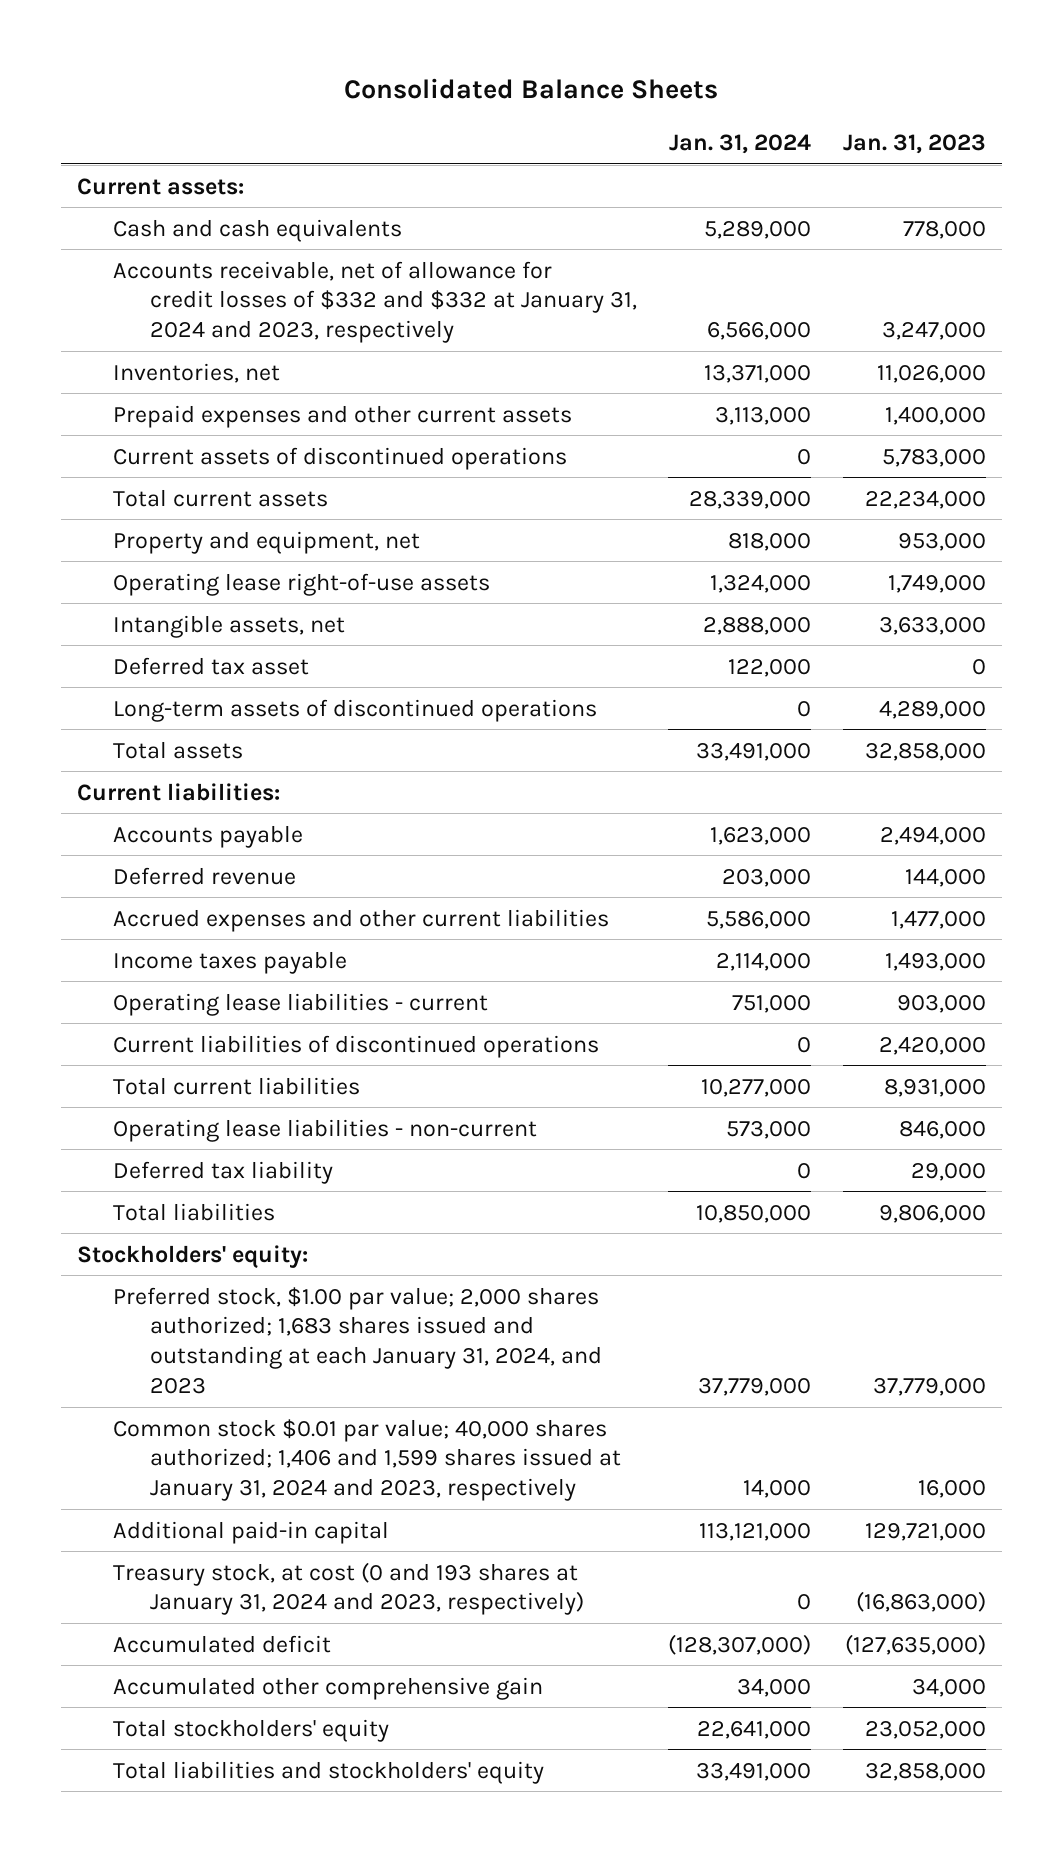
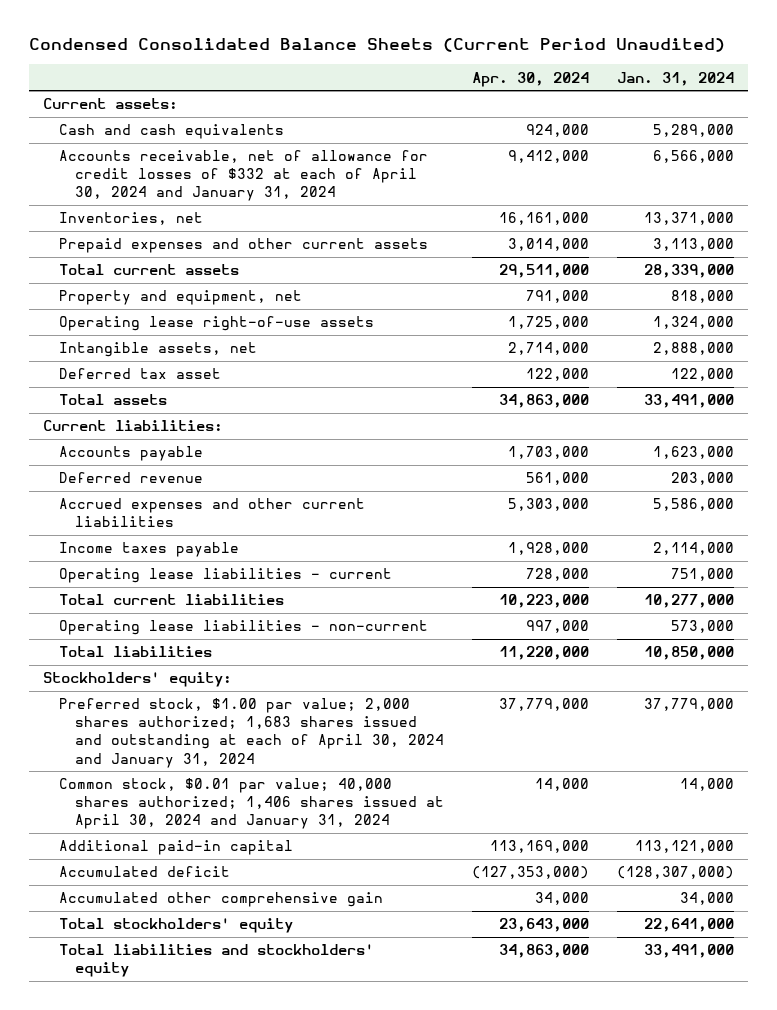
[344,77,719,99] Consolidated Balance Sheets -> [28,38,725,53] Condensed Consolidated Balance Sheets (Current Period Unaudited)
[842,133,986,154] Jan. 31, 2023 -> none
none -> [472,71,590,87] Apr. 30, 2024
[113,260,638,344] Accounts receivable, net of allowance for credit losses of $332 and $332 at January 31, 2024 and 2023, respectively -> [59,150,429,202] Accounts receivable, net of allowance for credit losses of $332 at each of April 30, 2024 and January 31, 2024
[113,446,568,470] Current assets of discontinued operations -> none
[113,698,598,722] Long-term assets of discontinued operations -> none
[113,1034,600,1058] Current liabilities of discontinued operations -> none
[113,1160,334,1184] Deferred tax liability -> none
[113,1286,603,1395] Preferred stock, $1.00 par value; 2,000 shares authorized; 1,683 shares issued and outstanding at each January 31, 2024, and 2023 -> [59,698,445,768] Preferred stock, $1.00 par value; 2,000 shares authorized; 1,683 shares issued and outstanding at each of April 30, 2024 and January 31, 2024
[113,1418,622,1502] Common stock $0.01 par value; 40,000 shares authorized; 1,406 and 1,599 shares issued at January 31, 2024 and 2023, respectively -> [59,778,445,830] Common stock, $0.01 par value; 40,000 shares authorized; 1,406 shares issued at April 30, 2024 and January 31, 2024
[113,1561,585,1616] Treasury stock, at cost (0 and 193 shares at January 31, 2024 and 2023, respectively) -> none

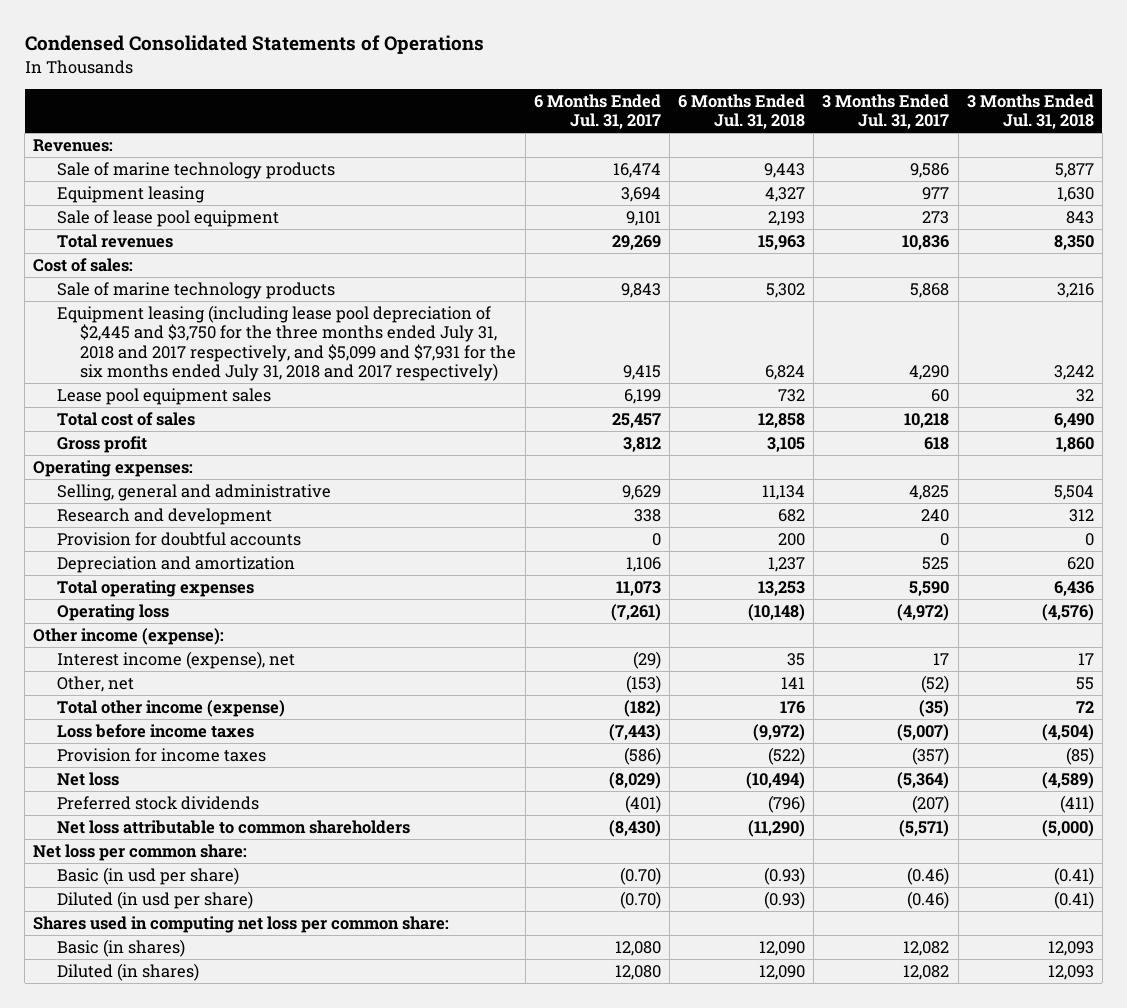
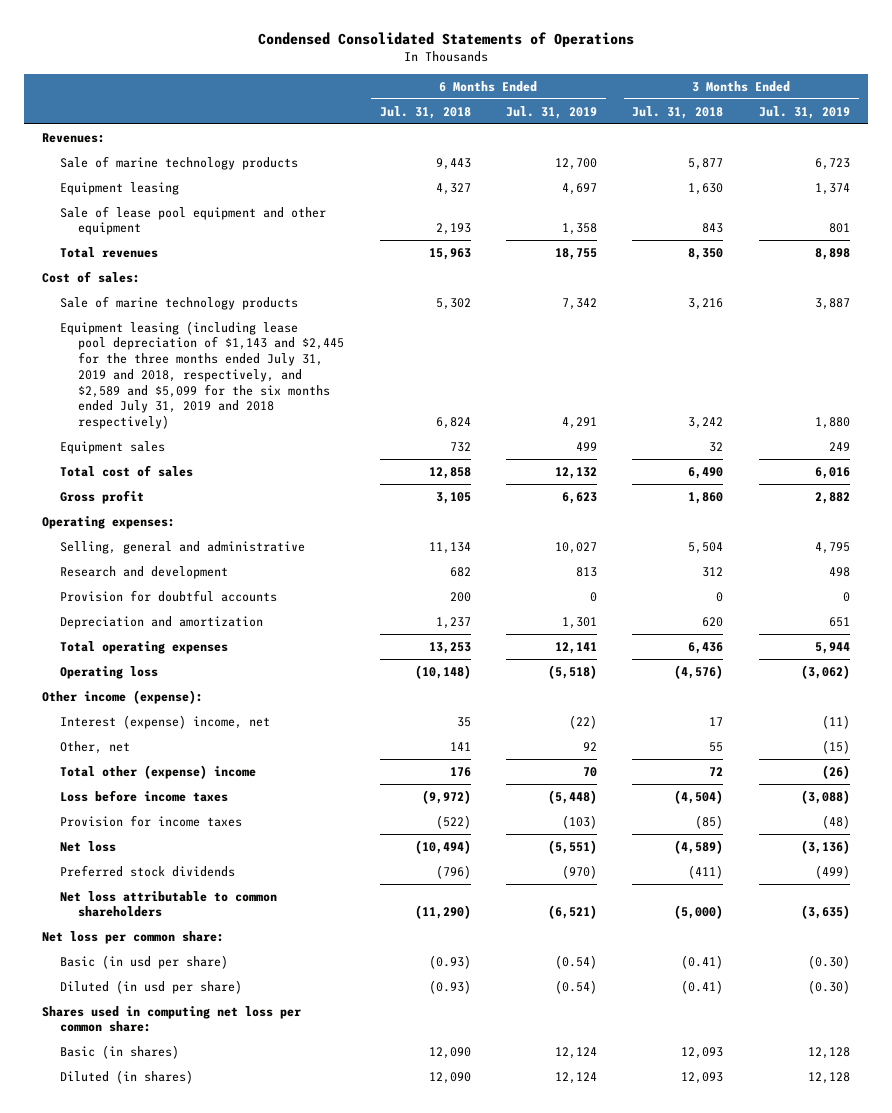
[533,93,661,130] 6 Months Ended Jul. 31, 2017 -> none
[822,93,950,130] 3 Months Ended Jul. 31, 2017 -> none
none -> [505,105,597,119] Jul. 31, 2019
none -> [758,105,850,119] Jul. 31, 2019
[56,209,279,227] Sale of lease pool equipment -> [60,205,327,236] Sale of lease pool equipment and other equipment
[56,304,517,382] Equipment leasing (including lease pool depreciation of $2,445 and $3,750 for the three months ended July 31, 2018 and 2017 respectively, and $5,099 and $7,931 for the six months ended July 31, 2018 and 2017 respectively) -> [60,320,345,429] Equipment leasing (including lease pool depreciation of $1,143 and $2,445 for the three months ended July 31, 2019 and 2018, respectively, and $2,589 and $5,099 for the six months ended July 31, 2019 and 2018 respectively)
[56,387,271,405] Lease pool equipment sales -> [60,440,166,454] Equipment sales
[56,650,295,669] Interest income (expense), net -> [60,714,271,729] Interest (expense) income, net
[56,699,285,717] Total other income (expense) -> [60,764,257,779] Total other (expense) income

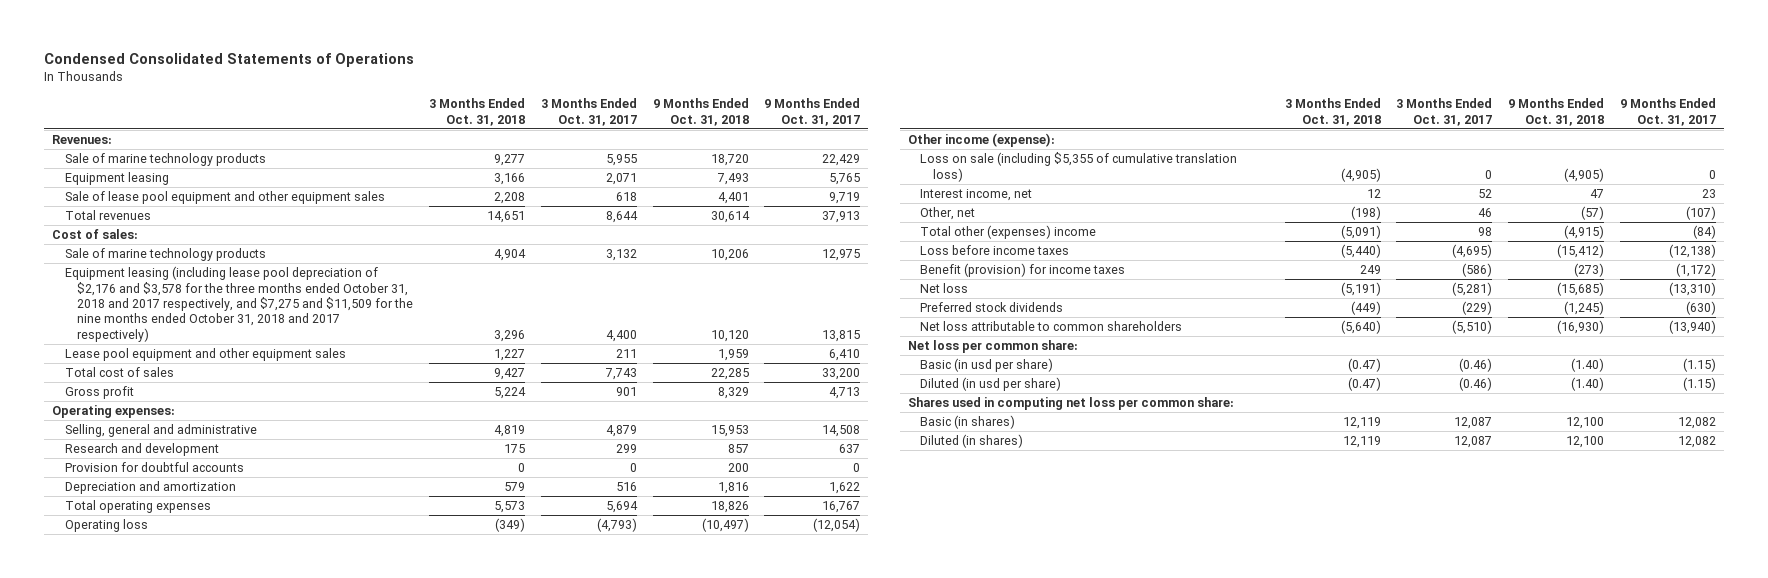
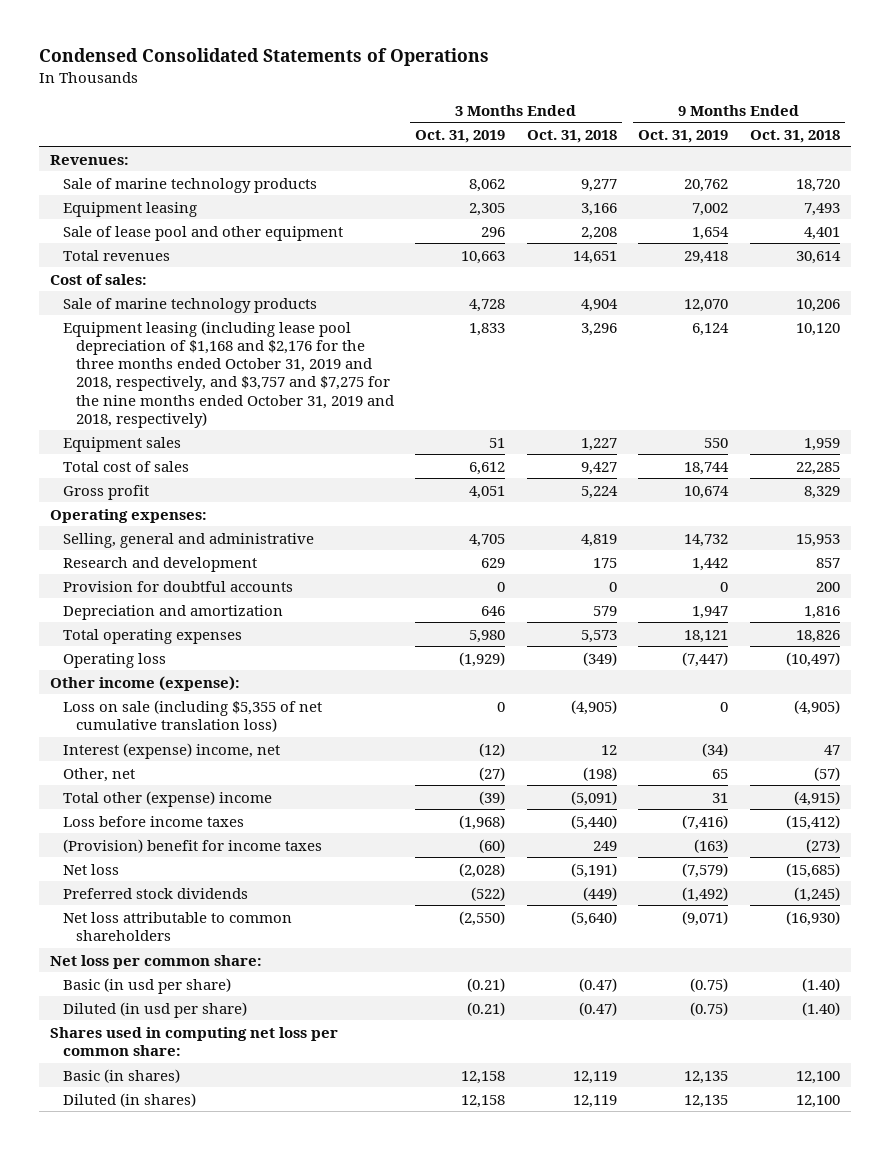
[540,98,637,126] 3 Months Ended Oct. 31, 2017 -> none
[764,98,861,126] 9 Months Ended Oct. 31, 2017 -> none
none -> [415,129,506,143] Oct. 31, 2019
none -> [638,129,729,143] Oct. 31, 2019
[64,191,385,205] Sale of lease pool equipment and other equipment sales -> [62,225,343,241] Sale of lease pool and other equipment
[64,266,414,342] Equipment leasing (including lease pool depreciation of $2,176 and $3,578 for the three months ended October 31, 2018 and 2017 respectively, and $7,275 and $11,509 for the nine months ended October 31, 2018 and 2017 respectively) -> [62,320,394,428] Equipment leasing (including lease pool depreciation of $1,168 and $2,176 for the three months ended October 31, 2019 and 2018, respectively, and $3,757 and $7,275 for the nine months ended October 31, 2019 and 2018, respectively)
[64,348,346,362] Lease pool equipment and other equipment sales -> [62,436,181,452] Equipment sales
[920,152,1238,182] Loss on sale (including $5,355 of cumulative translation loss) -> [62,699,322,732] Loss on sale (including $5,355 of net cumulative translation loss)
[920,189,1033,202] Interest income, net -> [62,742,280,759] Interest (expense) income, net
[920,225,1097,240] Total other (expenses) income -> [62,790,272,807] Total other (expense) income
[920,263,1126,278] Benefit (provision) for income taxes -> [62,838,322,853] (Provision) benefit for income taxes

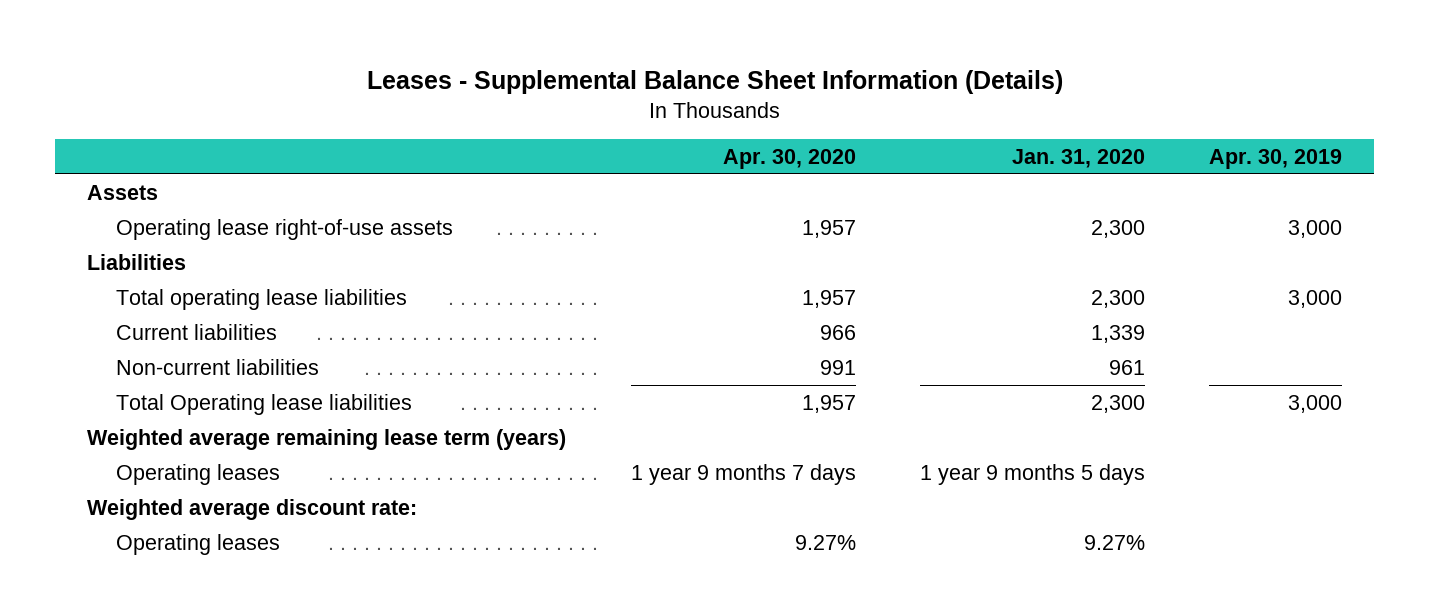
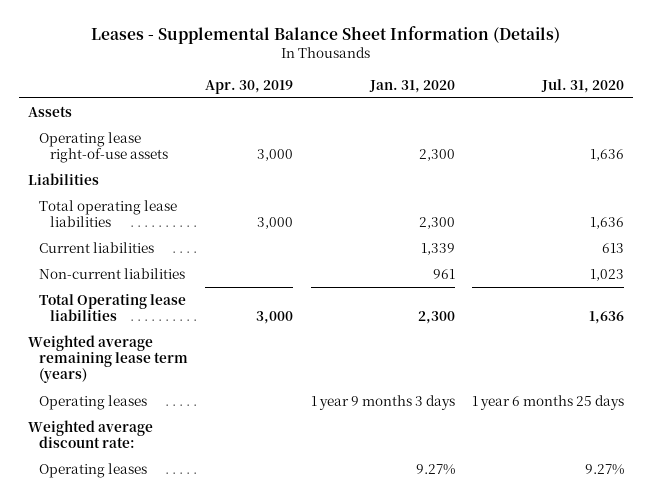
[722,149,856,170] Apr. 30, 2020 -> none
none -> [541,78,625,93] Jul. 31, 2020
[919,463,1145,485] 1 year 9 months 5 days -> [310,394,455,410] 1 year 9 months 3 days

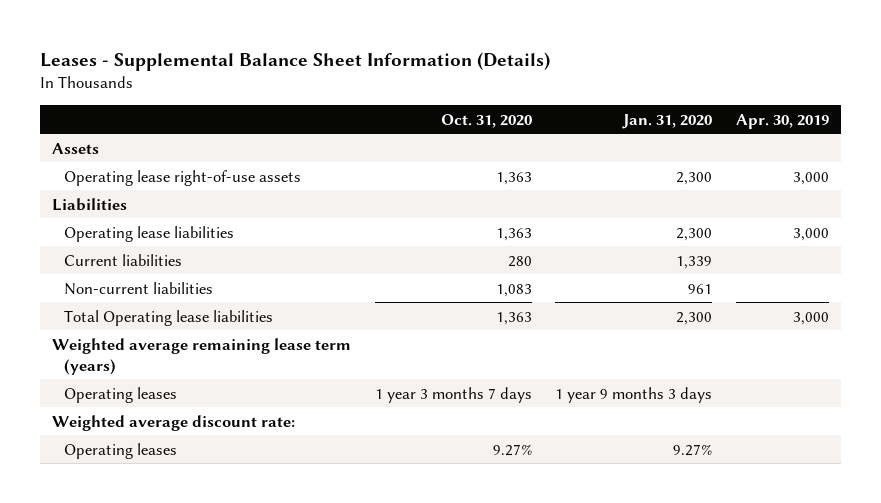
[541,78,625,93] Jul. 31, 2020 -> none
none -> [440,113,532,128] Oct. 31, 2020
[38,199,177,228] Total operating lease liabilities -> [64,225,235,242] Operating lease liabilities

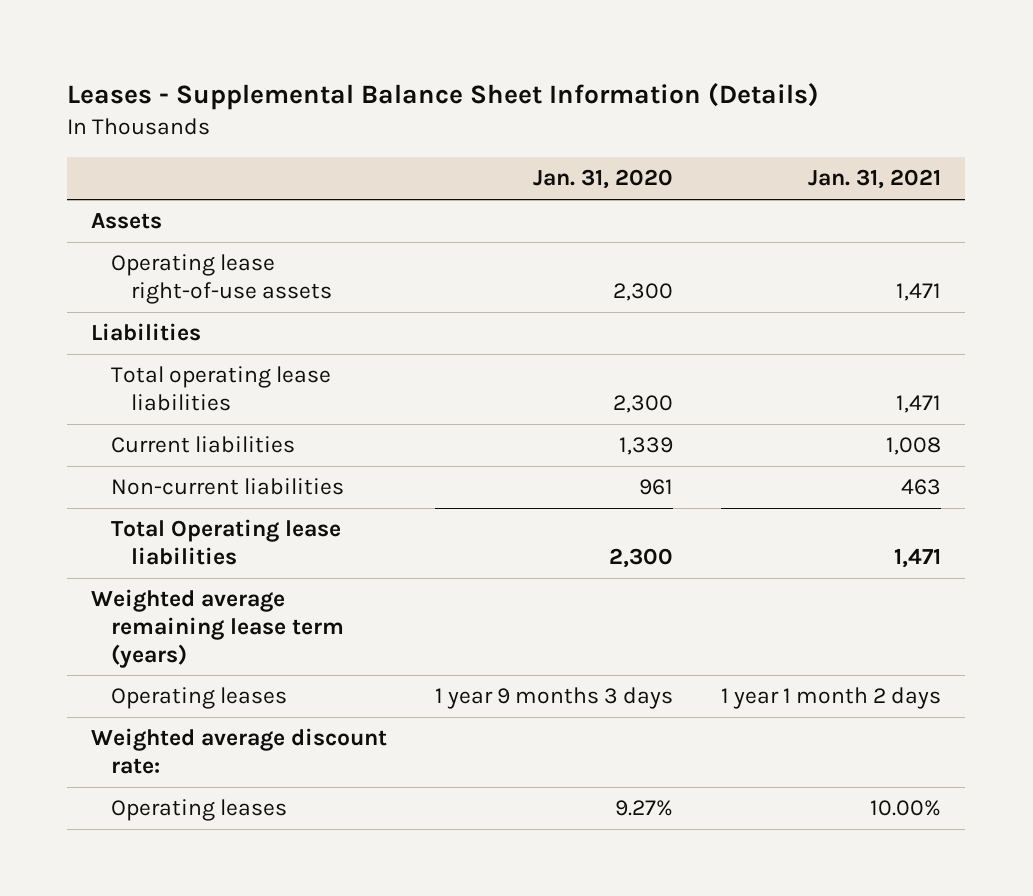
[440,113,532,128] Oct. 31, 2020 -> none
[736,113,830,129] Apr. 30, 2019 -> none
none -> [808,169,942,190] Jan. 31, 2021
[64,225,235,242] Operating lease liabilities -> [111,366,332,411] Total operating lease liabilities

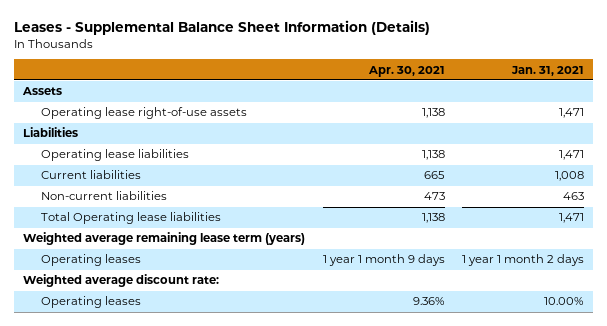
[533,169,674,190] Jan. 31, 2020 -> none
none -> [367,65,445,77] Apr. 30, 2021
[111,366,332,411] Total operating lease liabilities -> [41,149,190,162] Operating lease liabilities

